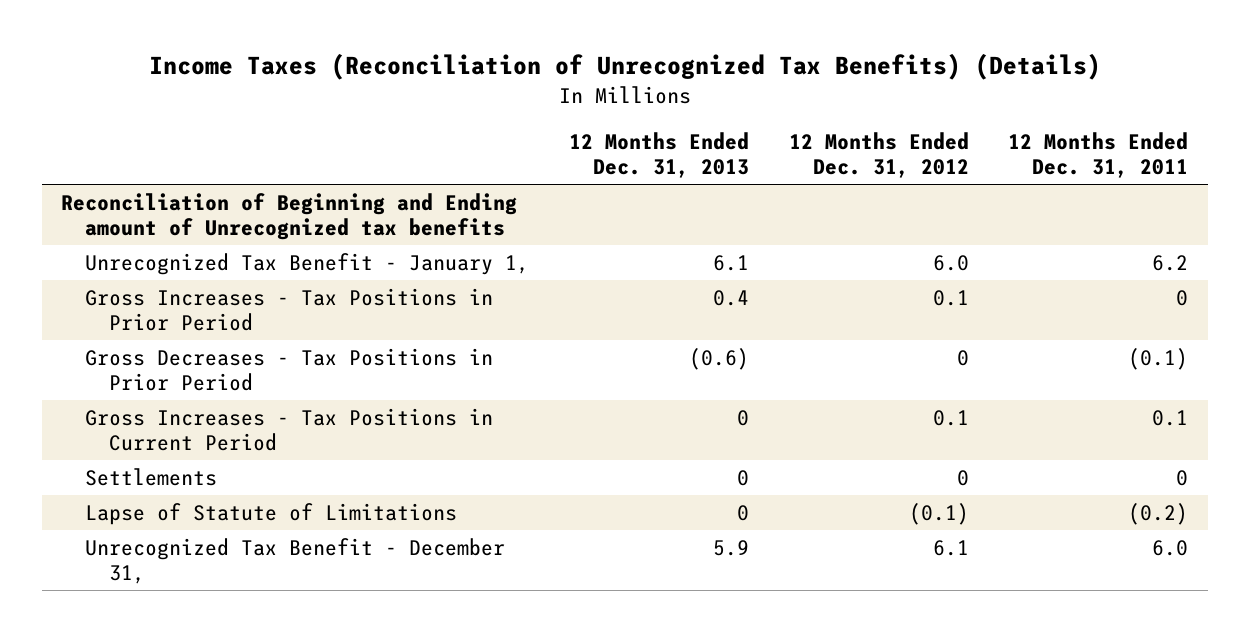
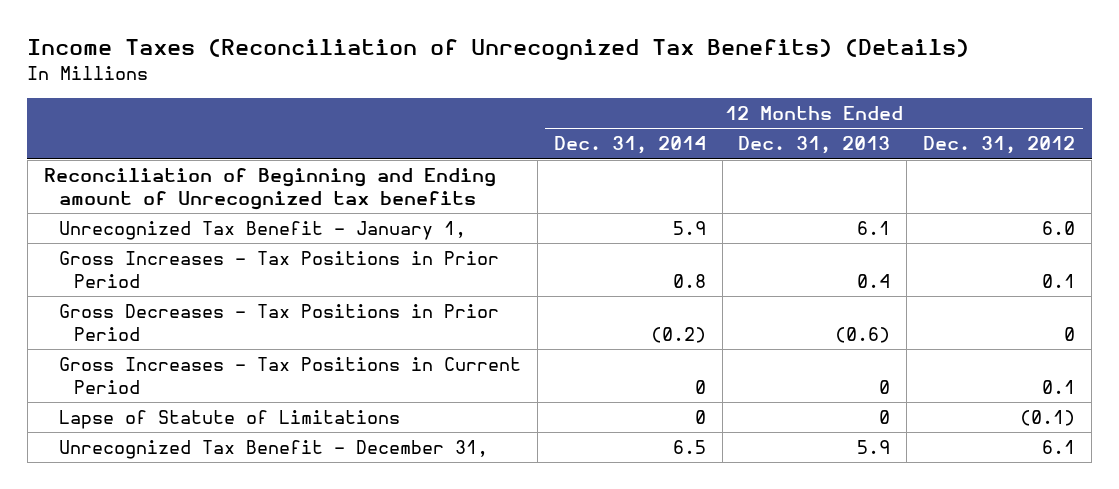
[1008,131,1189,178] 12 Months Ended Dec. 31, 2011 -> none
none -> [553,136,706,155] Dec. 31, 2014
[85,467,218,486] Settlements -> none

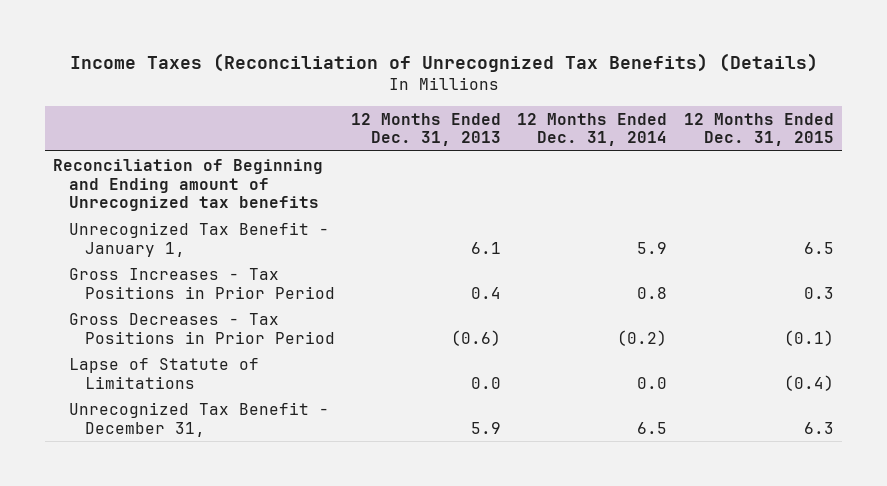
[923,136,1076,155] Dec. 31, 2012 -> none
none -> [683,112,834,147] 12 Months Ended Dec. 31, 2015
[58,357,521,394] Gross Increases - Tax Positions in Current Period -> none
[694,410,706,425] 0 -> [637,376,668,389] 0.0
[879,410,891,425] 0 -> [470,376,501,389] 0.0

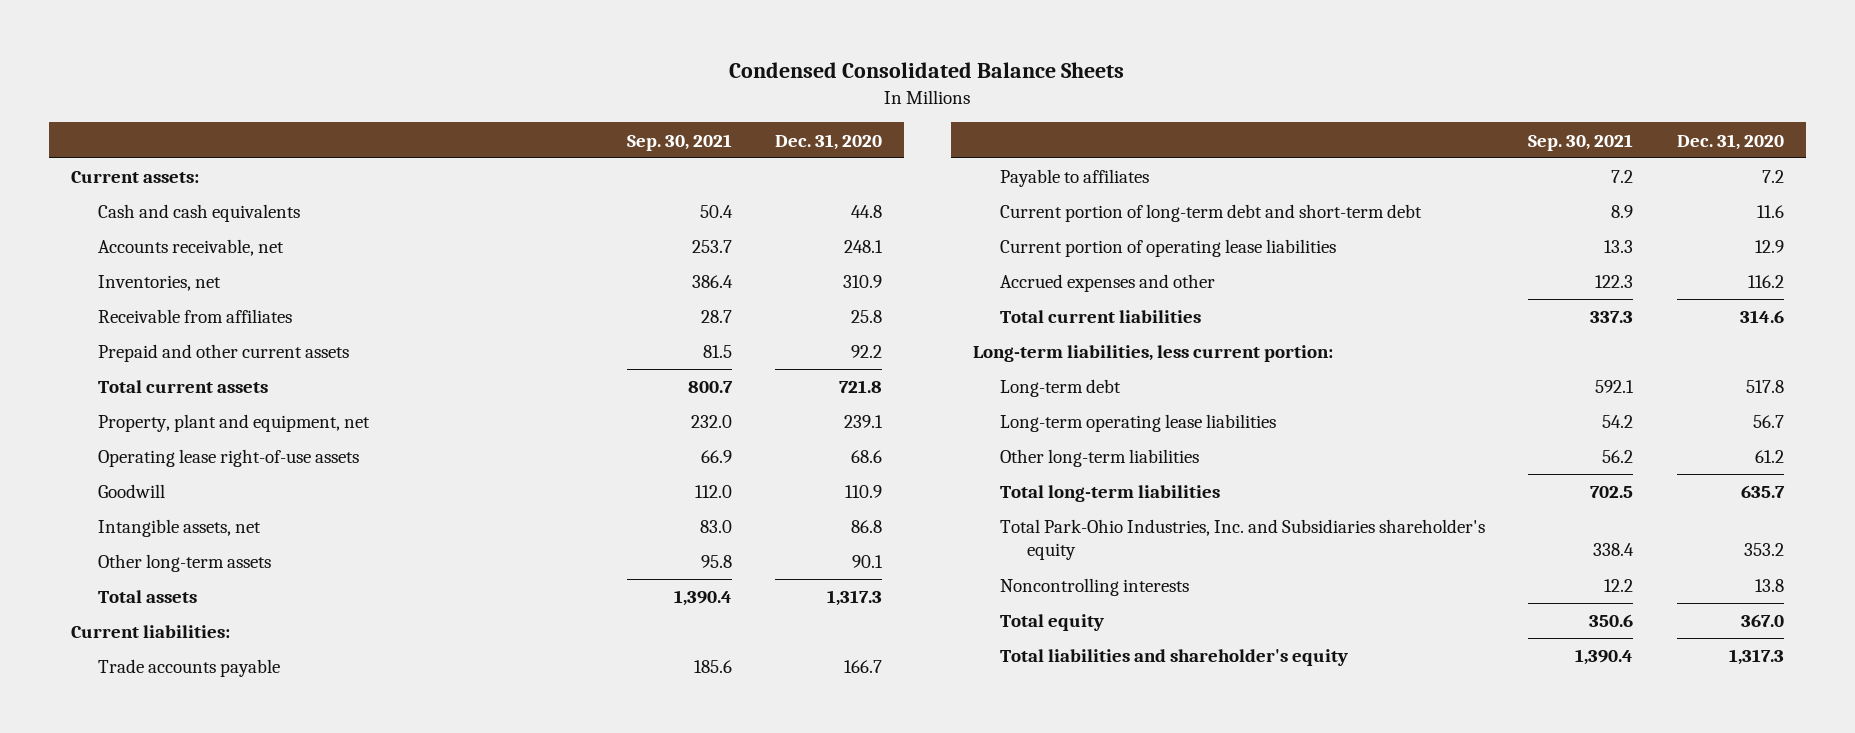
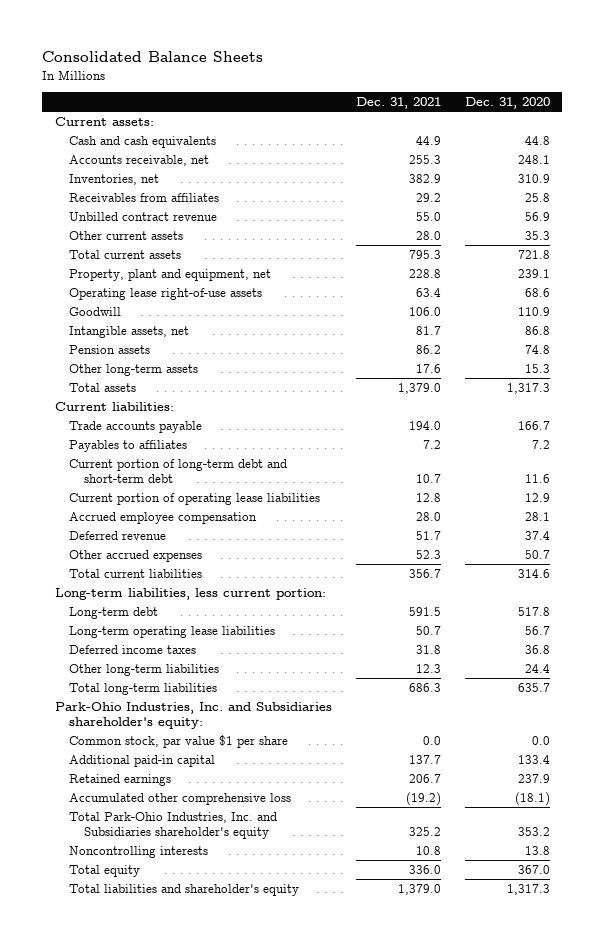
[729,62,1125,79] Condensed Consolidated Balance Sheets -> [42,51,264,63] Consolidated Balance Sheets
[626,133,732,151] Sep. 30, 2021 -> none
none -> [355,97,441,110] Dec. 31, 2021
[98,309,293,324] Receivable from affiliates -> [69,192,220,202] Receivables from affiliates
none -> [69,211,218,221] Unbilled contract revenue
[98,344,350,363] Prepaid and other current assets -> [69,230,184,240] Other current assets
[851,345,883,359] 92.2 -> [525,230,551,240] 35.3
none -> [69,344,151,354] Pension assets
[852,555,884,569] 90.1 -> [525,363,551,373] 15.3
[999,169,1149,188] Payable to affiliates -> [69,439,188,452] Payables to affiliates
none -> [69,511,258,524] Accrued employee compensation
none -> [69,530,167,540] Deferred revenue
[999,274,1215,293] Accrued expenses and other -> [69,549,203,562] Other accrued expenses
[1747,275,1784,289] 116.2 -> [525,549,551,559] 50.7
none -> [69,644,197,654] Deferred income taxes
[1754,450,1784,464] 61.2 -> [525,663,551,673] 24.4
none -> [54,701,332,730] Park-Ohio Industries, Inc. and Subsidiaries shareholder's equity:
none -> [69,734,289,748] Common stock, par value $1 per share
none -> [69,754,216,767] Additional paid-in capital
none -> [69,773,172,786] Retained earnings
none -> [69,792,292,805] Accumulated other comprehensive loss

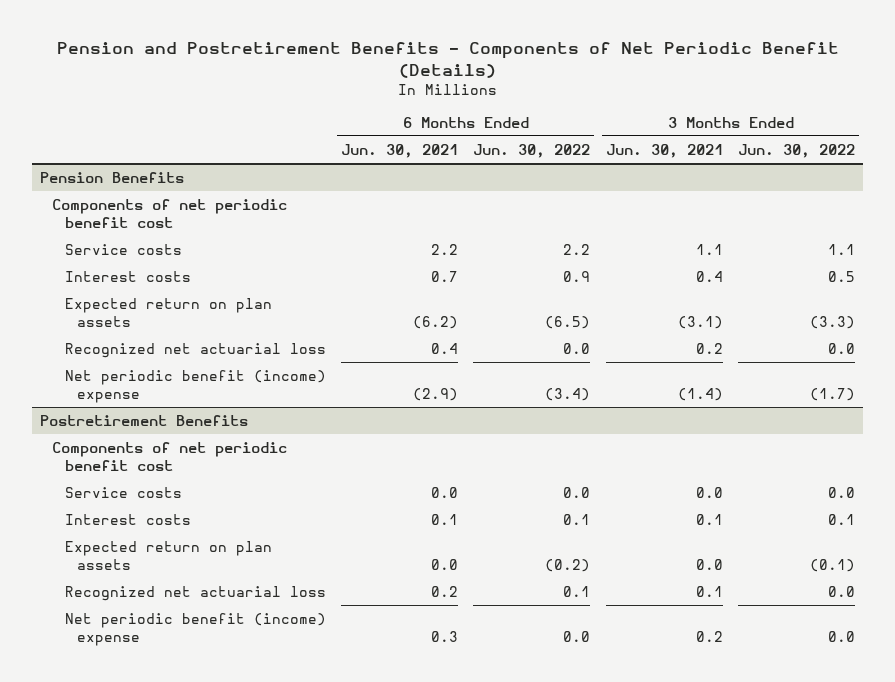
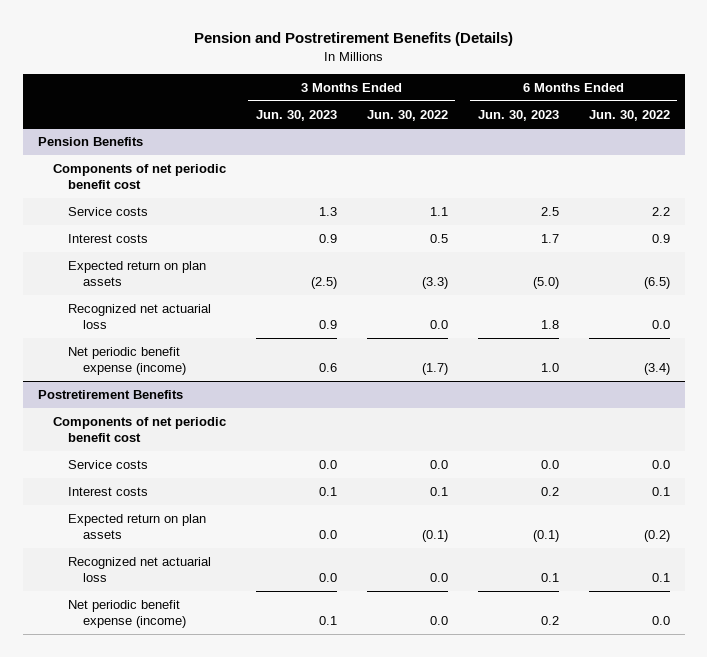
[56,41,839,78] Pension and Postretirement Benefits - Components of Net Periodic Benefit (Details) -> [193,32,513,47] Pension and Postretirement Benefits (Details)
[341,143,459,158] Jun. 30, 2021 -> none
[605,143,723,158] Jun. 30, 2021 -> none
none -> [255,109,337,121] Jun. 30, 2023
none -> [477,109,559,121] Jun. 30, 2023
[64,369,326,403] Net periodic benefit (income) expense -> [67,346,187,376] Net periodic benefit expense (income)
[64,612,326,646] Net periodic benefit (income) expense -> [67,599,187,629] Net periodic benefit expense (income)

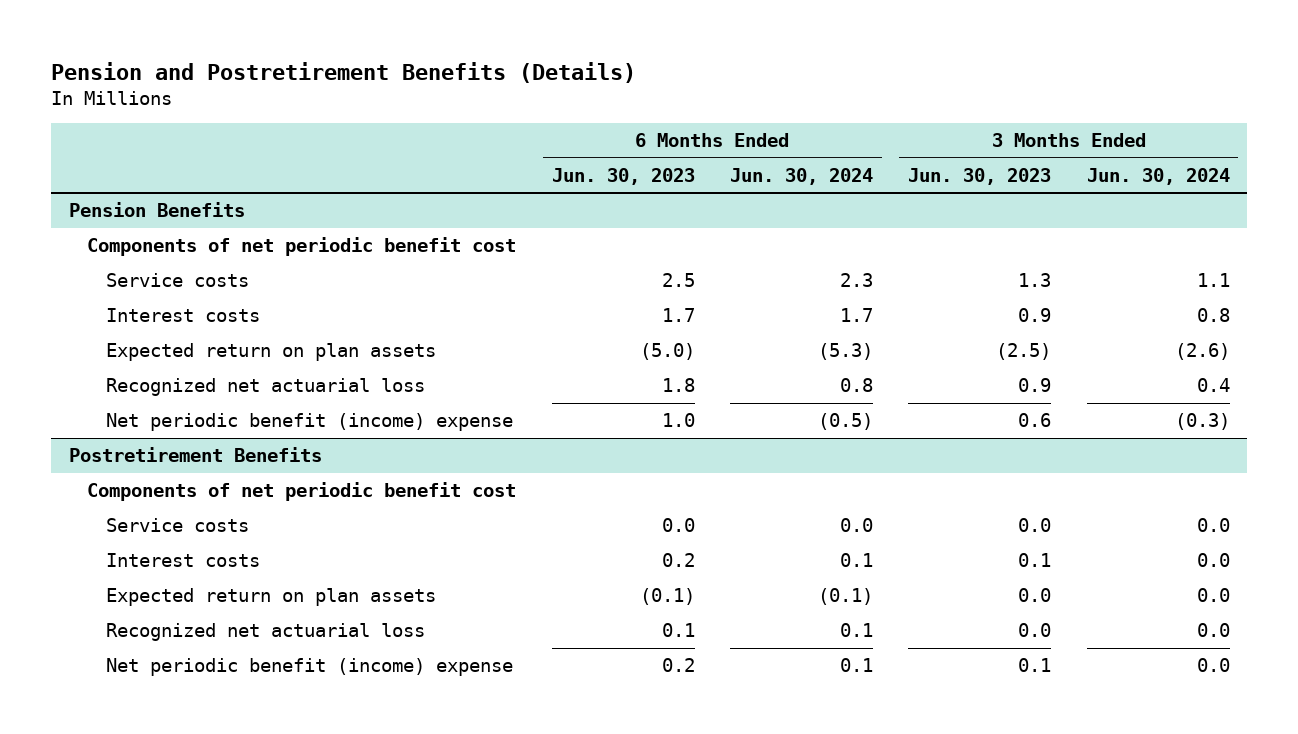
[366,109,448,121] Jun. 30, 2022 -> none
[588,109,670,121] Jun. 30, 2022 -> none
none -> [729,167,873,185] Jun. 30, 2024
none -> [1086,167,1230,185] Jun. 30, 2024
[67,346,187,376] Net periodic benefit expense (income) -> [106,413,514,432] Net periodic benefit (income) expense
[67,599,187,629] Net periodic benefit expense (income) -> [106,658,514,677] Net periodic benefit (income) expense

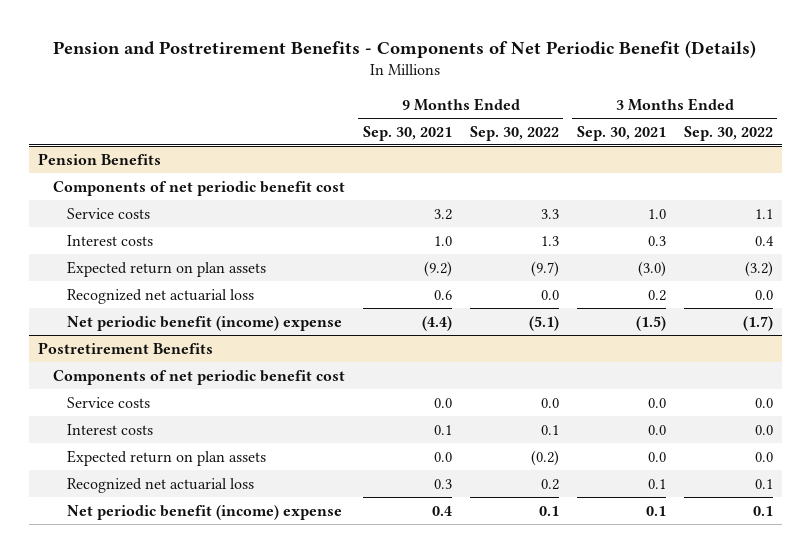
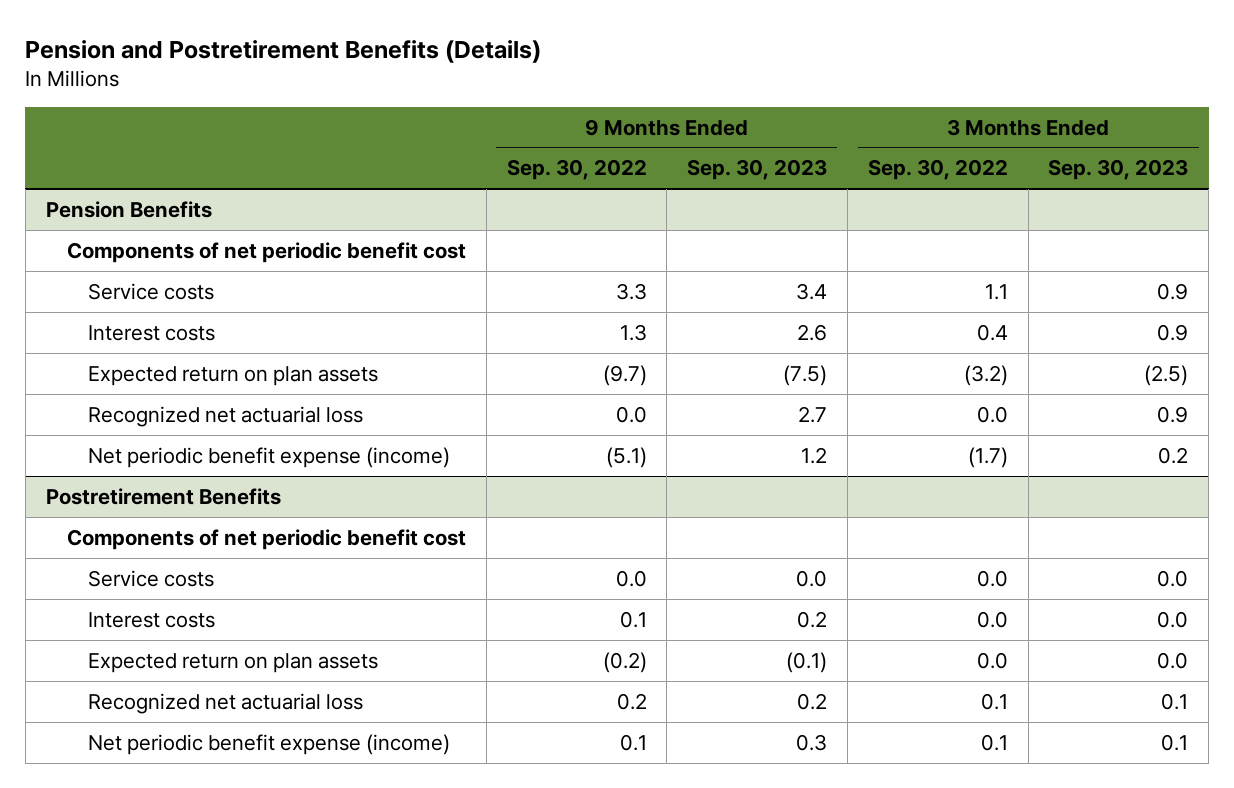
[53,39,757,58] Pension and Postretirement Benefits - Components of Net Periodic Benefit (Details) -> [25,39,542,63] Pension and Postretirement Benefits (Details)
[362,125,452,141] Sep. 30, 2021 -> none
[576,125,666,141] Sep. 30, 2021 -> none
none -> [687,159,828,181] Sep. 30, 2023
none -> [1048,159,1189,181] Sep. 30, 2023
[67,315,343,331] Net periodic benefit (income) expense -> [88,446,451,468] Net periodic benefit expense (income)
[67,504,343,520] Net periodic benefit (income) expense -> [88,733,451,755] Net periodic benefit expense (income)

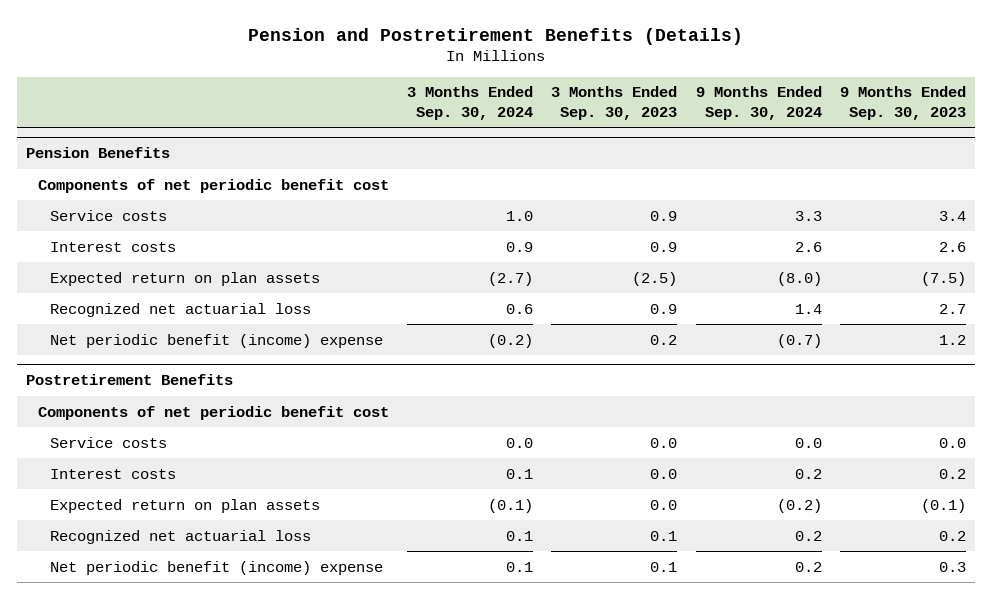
[506,159,647,181] Sep. 30, 2022 -> none
[867,159,1008,181] Sep. 30, 2022 -> none
none -> [407,86,534,120] 3 Months Ended Sep. 30, 2024
none -> [695,86,822,120] 9 Months Ended Sep. 30, 2024
[88,446,451,468] Net periodic benefit expense (income) -> [49,333,383,348] Net periodic benefit (income) expense
[88,733,451,755] Net periodic benefit expense (income) -> [49,560,383,575] Net periodic benefit (income) expense

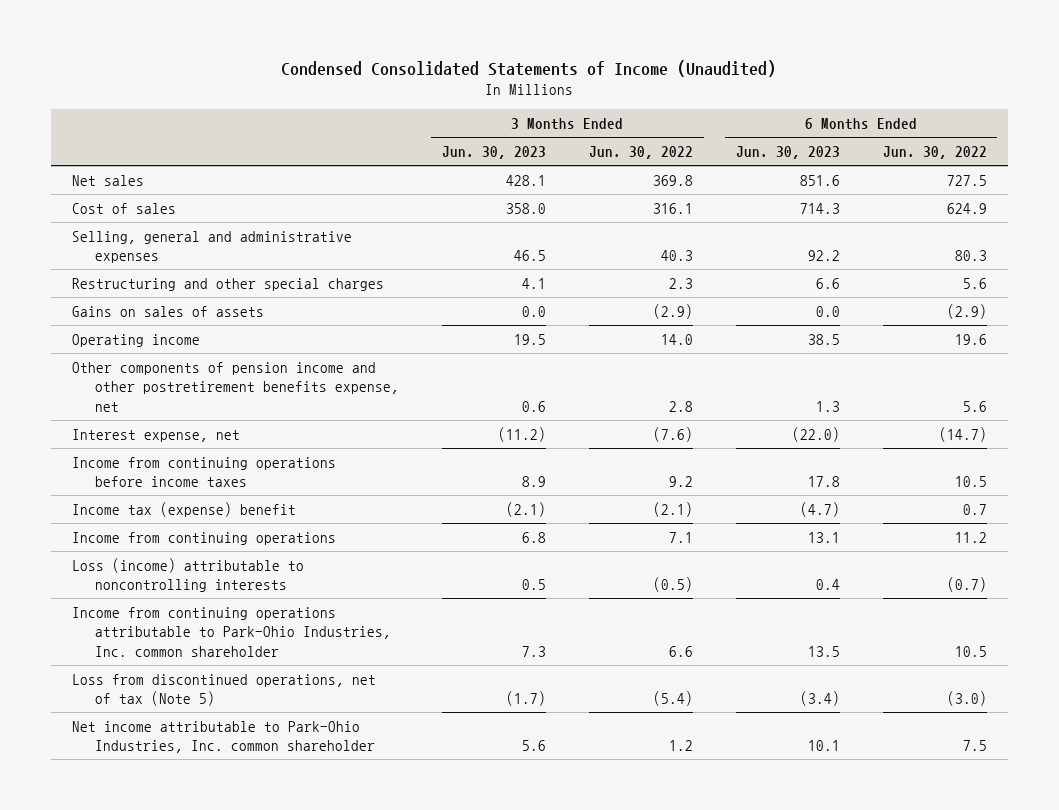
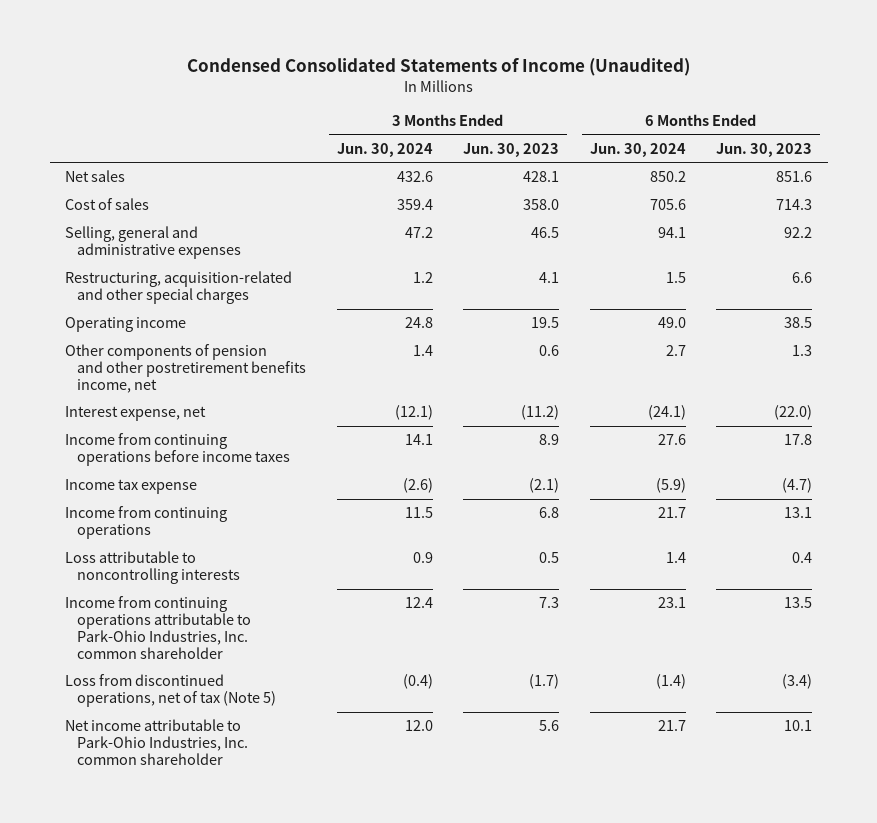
[588,146,693,160] Jun. 30, 2022 -> none
[882,146,987,160] Jun. 30, 2022 -> none
none -> [336,142,433,157] Jun. 30, 2024
none -> [589,142,686,157] Jun. 30, 2024
[72,305,265,317] Gains on sales of assets -> none
[72,277,385,291] Restructuring and other special charges -> [64,271,292,305] Restructuring, acquisition-related and other special charges
[72,361,399,412] Other components of pension income and other postretirement benefits expense, net -> [64,344,307,393] Other components of pension and other postretirement benefits income, net
[72,501,297,517] Income tax (expense) benefit -> [64,479,197,495] Income tax expense
[72,557,305,593] Loss (income) attributable to noncontrolling interests -> [64,551,241,585] Loss attributable to noncontrolling interests

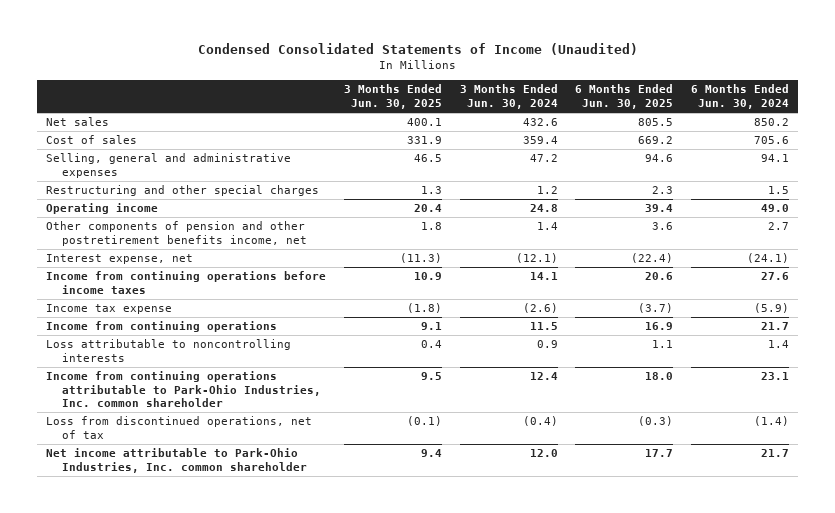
[463,142,560,157] Jun. 30, 2023 -> none
[716,142,813,157] Jun. 30, 2023 -> none
none -> [343,84,442,110] 3 Months Ended Jun. 30, 2025
none -> [575,84,674,110] 6 Months Ended Jun. 30, 2025
[64,271,292,305] Restructuring, acquisition-related and other special charges -> [45,185,319,197] Restructuring and other special charges
[64,674,277,708] Loss from discontinued operations, net of tax (Note 5) -> [45,416,312,439] Loss from discontinued operations, net of tax

